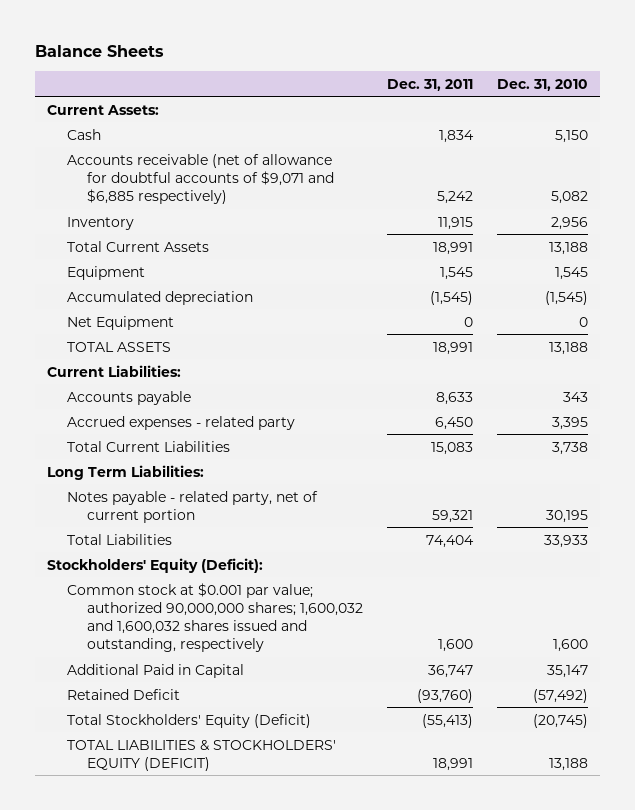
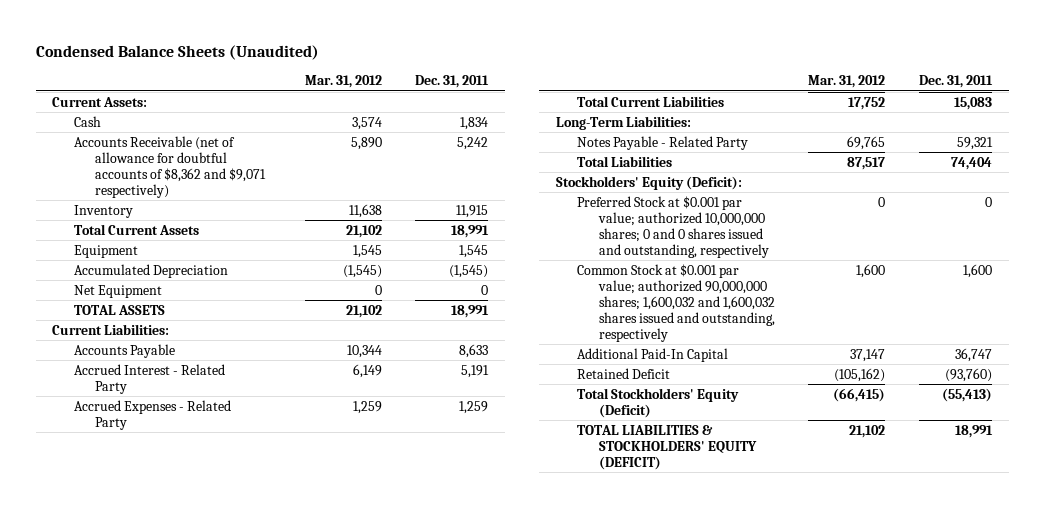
[35,44,165,57] Balance Sheets -> [35,44,319,60] Condensed Balance Sheets (Unaudited)
[497,78,589,91] Dec. 31, 2010 -> none
none -> [304,74,382,88] Mar. 31, 2012
[67,153,335,204] Accounts receivable (net of allowance for doubtful accounts of $9,071 and $6,885 respectively) -> [73,135,267,198] Accounts Receivable (net of allowance for doubtful accounts of $8,362 and $9,071 respectively)
[67,290,254,305] Accumulated depreciation -> [73,263,228,278] Accumulated Depreciation
[67,390,192,405] Accounts payable -> [73,343,175,358] Accounts Payable
none -> [73,363,225,394] Accrued Interest - Related Party
[67,415,296,430] Accrued expenses - related party -> [73,399,231,430] Accrued Expenses - Related Party
[435,416,474,430] 6,450 -> [459,400,489,414] 1,259
[47,464,205,480] Long Term Liabilities: -> [555,115,691,130] Long-Term Liabilities:
[67,490,319,523] Notes payable - related party, net of current portion -> [577,135,749,150] Notes Payable - Related Party
none -> [577,195,769,258] Preferred Stock at $0.001 par value; authorized 10,000,000 shares; 0 and 0 shares issued and outstanding, respectively
[67,582,364,652] Common stock at $0.001 par value; authorized 90,000,000 shares; 1,600,032 and 1,600,032 shares issued and outstanding, respectively -> [577,263,775,342] Common Stock at $0.001 par value; authorized 90,000,000 shares; 1,600,032 and 1,600,032 shares issued and outstanding, respectively
[67,663,245,678] Additional Paid in Capital -> [577,347,729,362] Additional Paid-In Capital

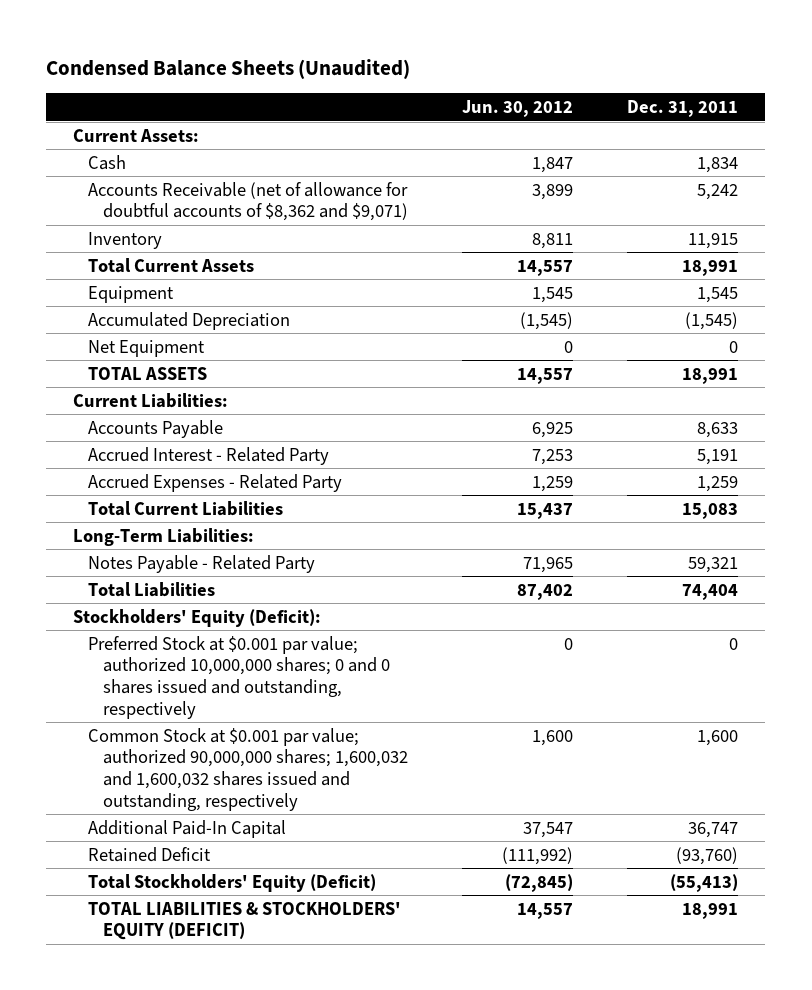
[304,74,382,88] Mar. 31, 2012 -> none
none -> [462,99,574,117] Jun. 30, 2012
[73,135,267,198] Accounts Receivable (net of allowance for doubtful accounts of $8,362 and $9,071 respectively) -> [88,181,409,222] Accounts Receivable (net of allowance for doubtful accounts of $8,362 and $9,071)

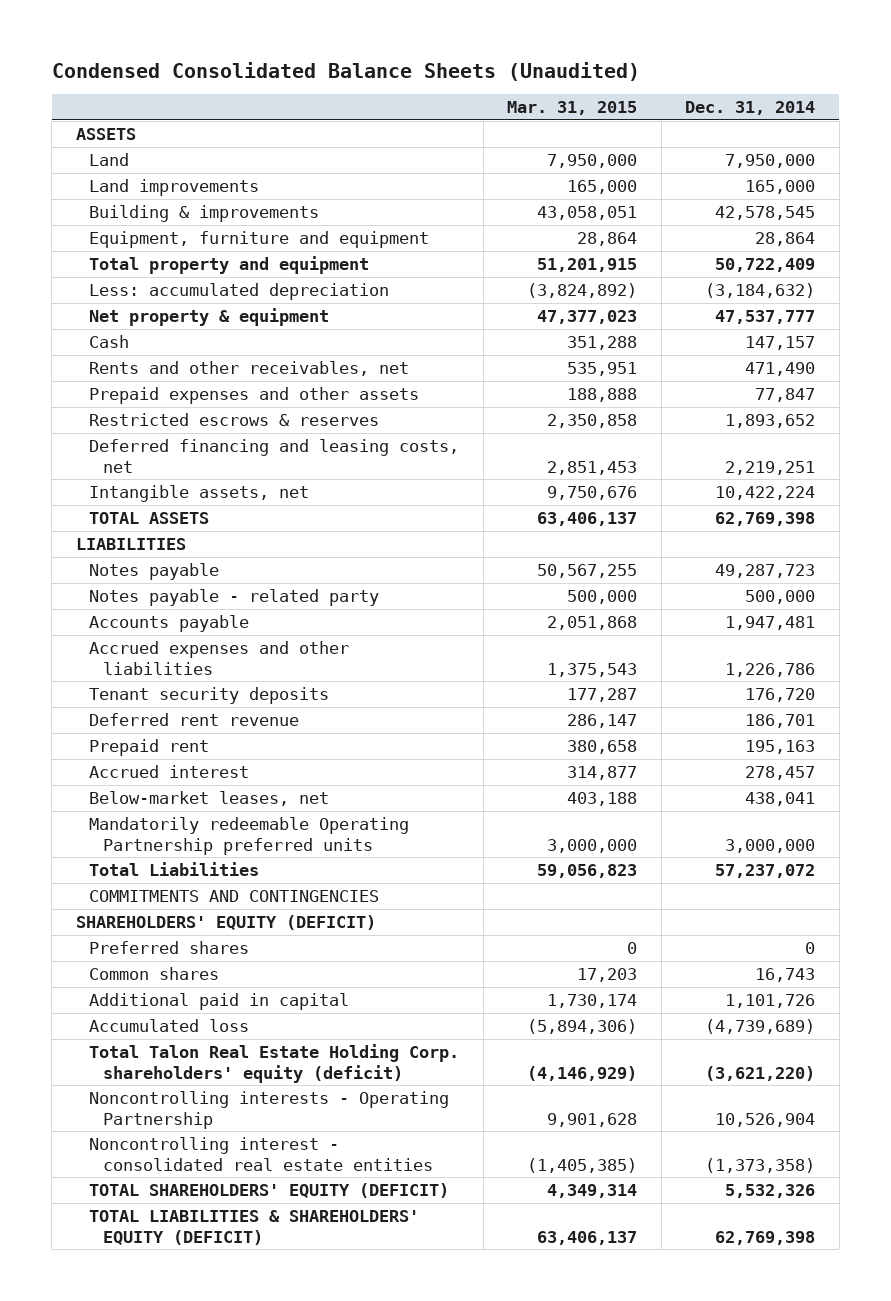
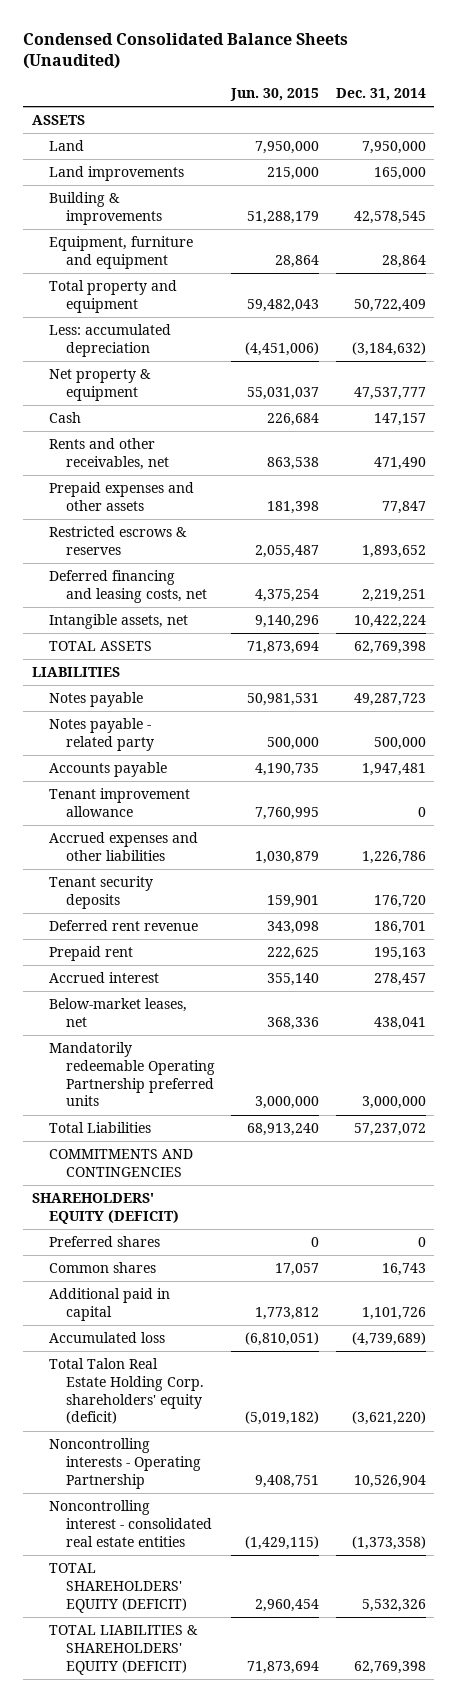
[507,101,638,116] Mar. 31, 2015 -> none
none -> [230,88,320,102] Jun. 30, 2015
none -> [48,788,190,817] Tenant improvement allowance

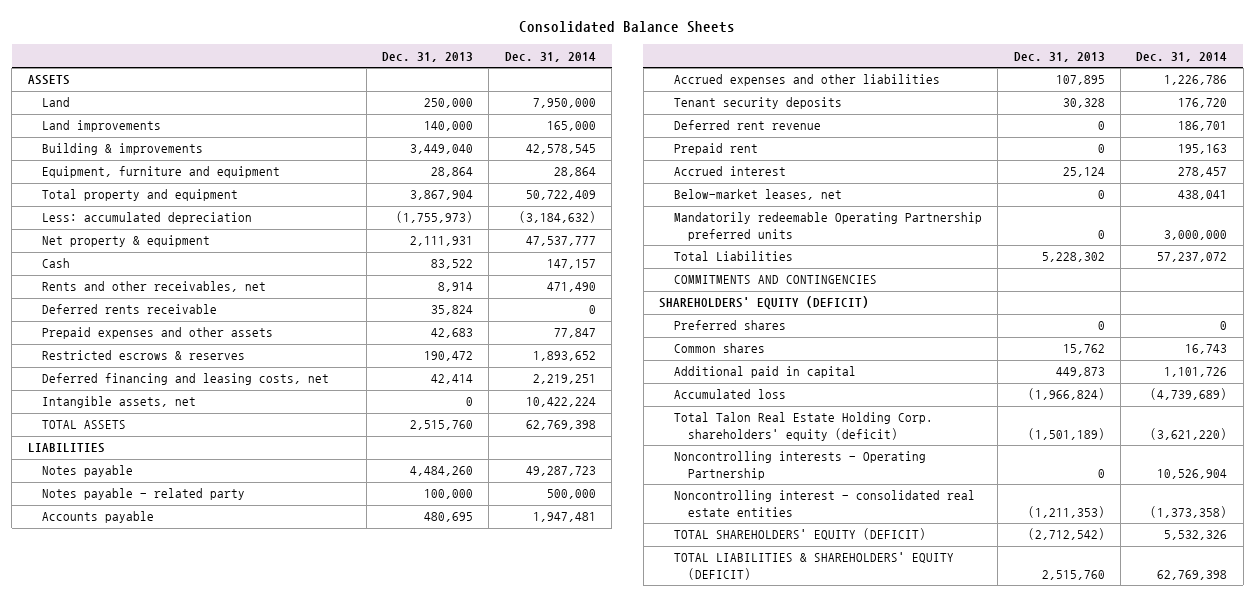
[23,32,349,70] Condensed Consolidated Balance Sheets (Unaudited) -> [519,21,736,34] Consolidated Balance Sheets
[230,88,320,102] Jun. 30, 2015 -> none
none -> [381,51,473,62] Dec. 31, 2013
none -> [42,304,218,315] Deferred rents receivable
[48,788,190,817] Tenant improvement allowance -> none

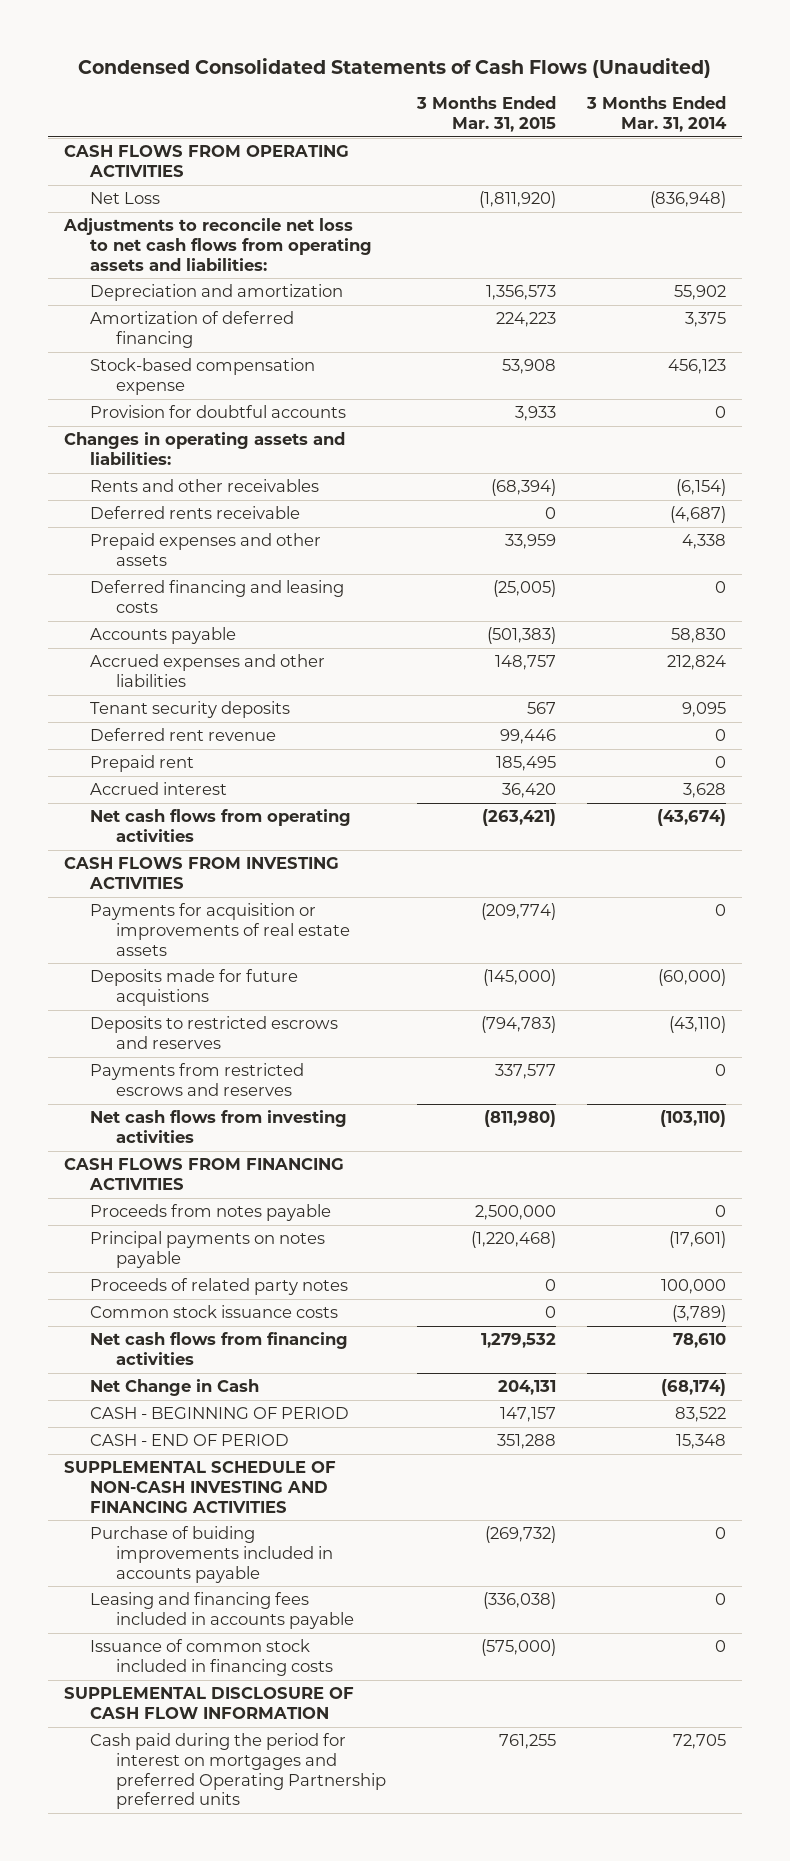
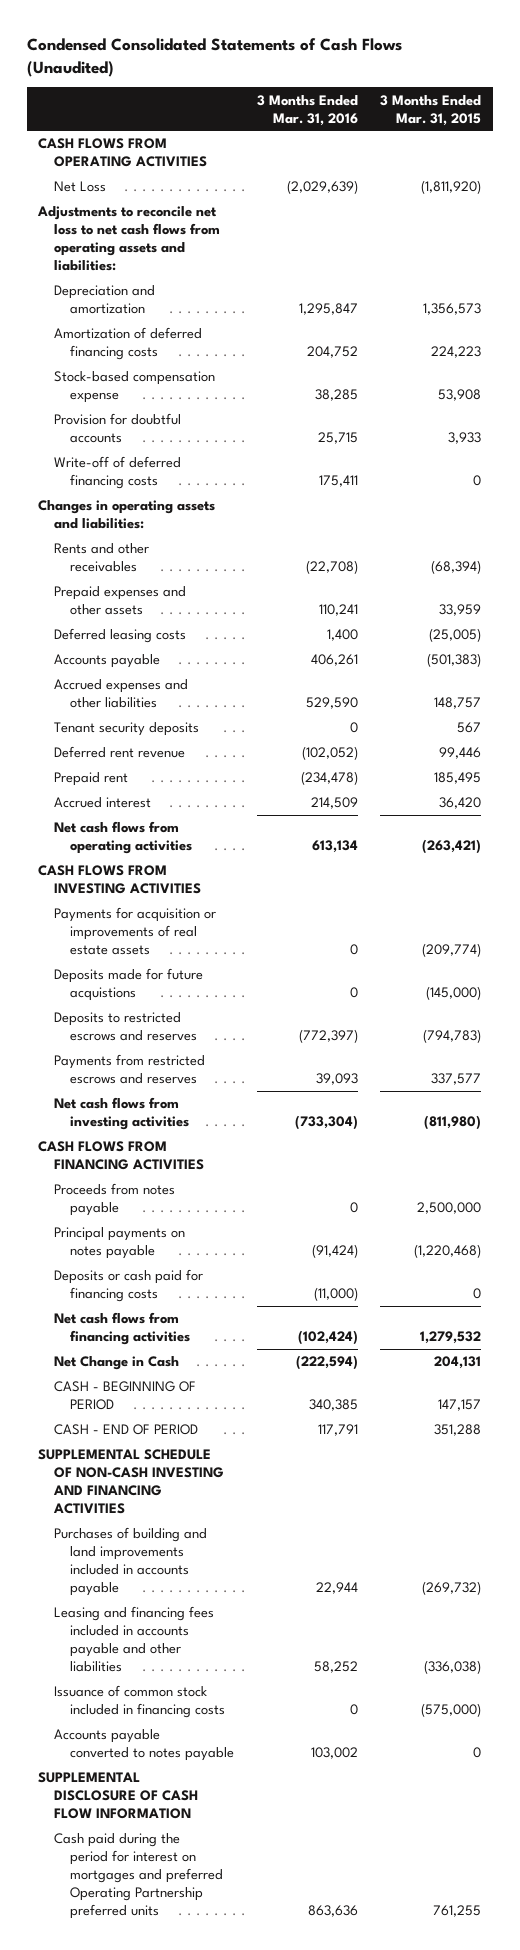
[585,96,727,133] 3 Months Ended Mar. 31, 2014 -> none
none -> [256,94,358,126] 3 Months Ended Mar. 31, 2016
[89,311,294,348] Amortization of deferred financing -> [54,327,203,361] Amortization of deferred financing costs
none -> [54,456,182,490] Write-off of deferred financing costs
[89,506,300,520] Deferred rents receivable -> none
[89,580,344,613] Deferred financing and leasing costs -> [54,628,187,644] Deferred leasing costs
[89,1278,348,1296] Proceeds of related party notes -> none
[89,1305,338,1319] Common stock issuance costs -> none
none -> [54,1269,204,1303] Deposits or cash paid for financing costs
[89,1526,333,1583] Purchase of buiding improvements included in accounts payable -> [54,1527,208,1597] Purchases of building and land improvements included in accounts payable
[89,1592,354,1629] Leasing and financing fees included in accounts payable -> [54,1606,215,1673] Leasing and financing fees included in accounts payable and other liabilities
none -> [54,1729,235,1762] Accounts payable converted to notes payable

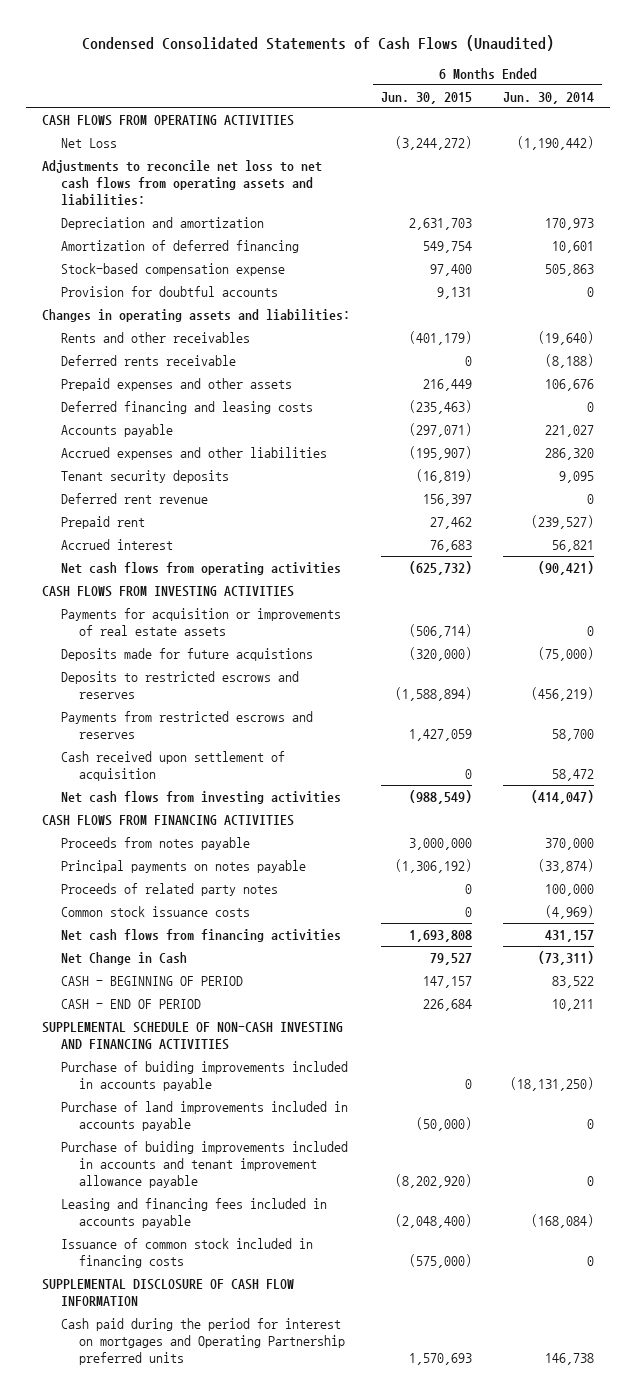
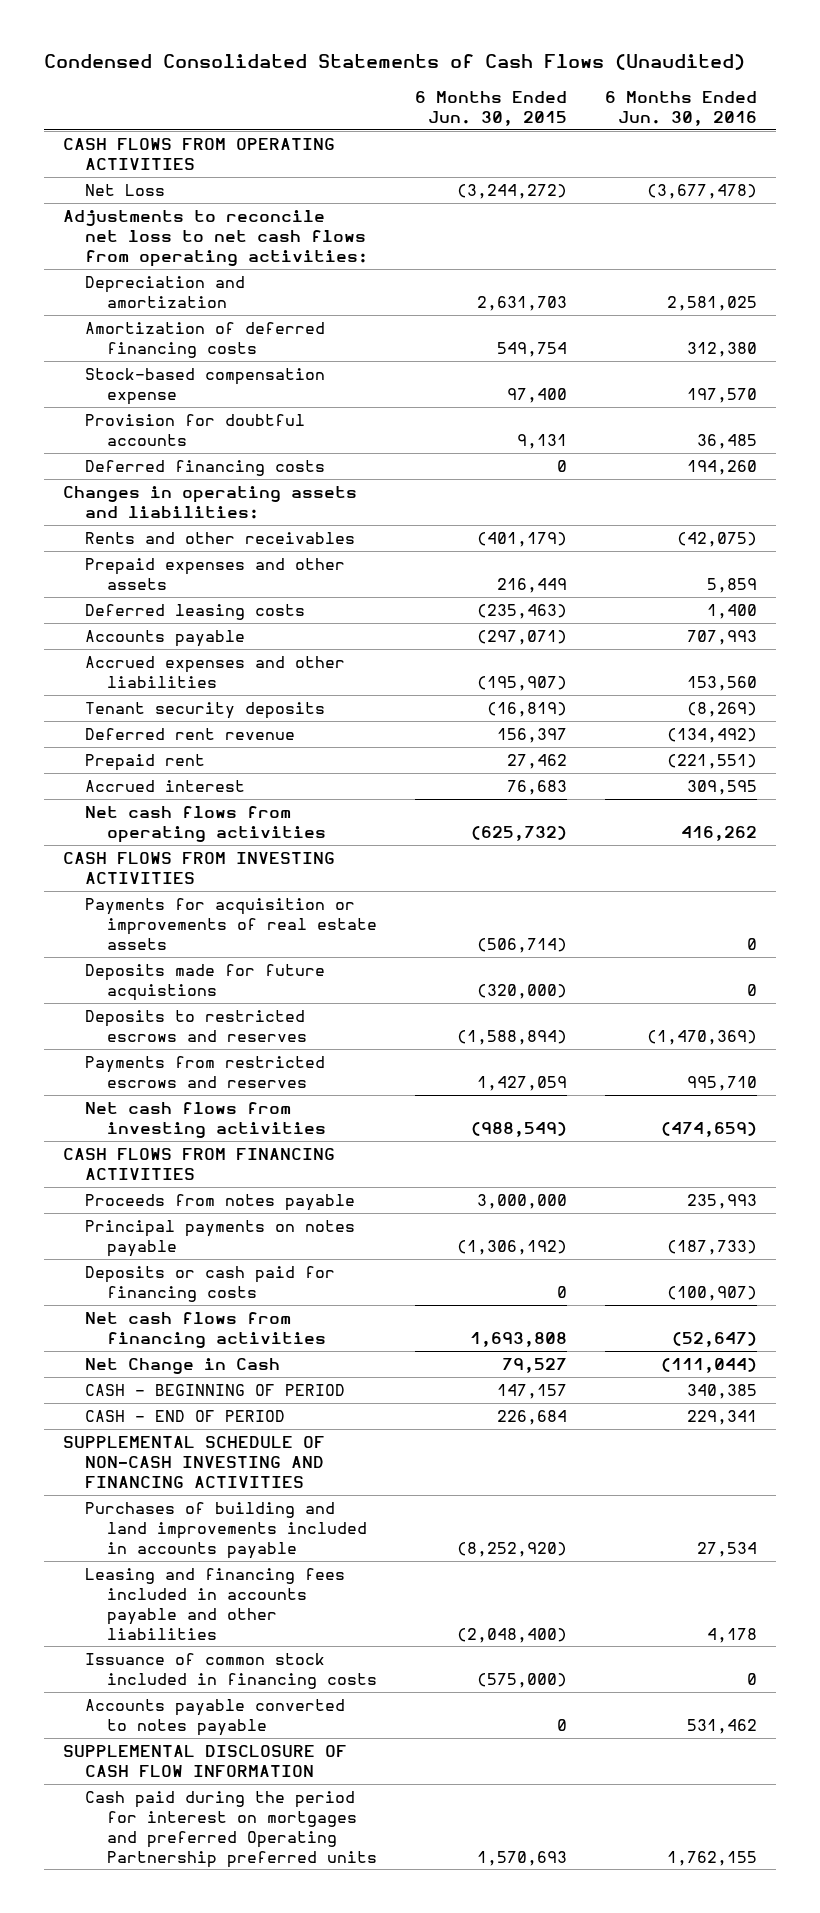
[503,91,595,104] Jun. 30, 2014 -> none
none -> [604,90,757,126] 6 Months Ended Jun. 30, 2016
[41,159,322,206] Adjustments to reconcile net loss to net cash flows from operating assets and liabilities: -> [62,209,368,267] Adjustments to reconcile net loss to net cash flows from operating activities:
[60,239,299,253] Amortization of deferred financing -> [84,321,325,358] Amortization of deferred financing costs
none -> [84,459,325,476] Deferred financing costs
[60,354,236,366] Deferred rents receivable -> none
[60,400,313,414] Deferred financing and leasing costs -> [84,603,305,620] Deferred leasing costs
[60,750,285,781] Cash received upon settlement of acquisition -> none
[60,882,278,896] Proceeds of related party notes -> none
[60,905,250,917] Common stock issuance costs -> none
none -> [84,1265,335,1302] Deposits or cash paid for financing costs
[60,1060,348,1091] Purchase of buiding improvements included in accounts payable -> none
[60,1100,348,1131] Purchase of land improvements included in accounts payable -> none
[60,1140,348,1188] Purchase of buiding improvements included in accounts and tenant improvement allowance payable -> [84,1501,368,1559] Purchases of building and land improvements included in accounts payable
[395,1173,473,1188] (8,202,920) -> [457,1541,568,1557] (8,252,920)
[60,1197,327,1228] Leasing and financing fees included in accounts payable -> [84,1567,345,1640] Leasing and financing fees included in accounts payable and other liabilities
none -> [84,1698,345,1736] Accounts payable converted to notes payable
[60,1317,346,1365] Cash paid during the period for interest on mortgages and Operating Partnership preferred units -> [84,1790,378,1868] Cash paid during the period for interest on mortgages and preferred Operating Partnership preferred units

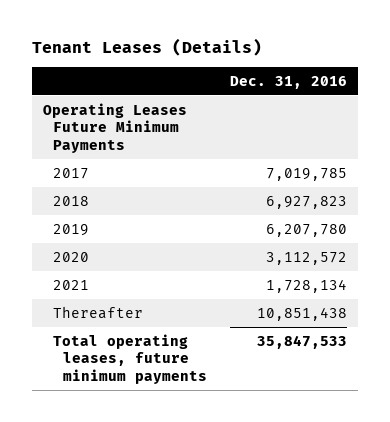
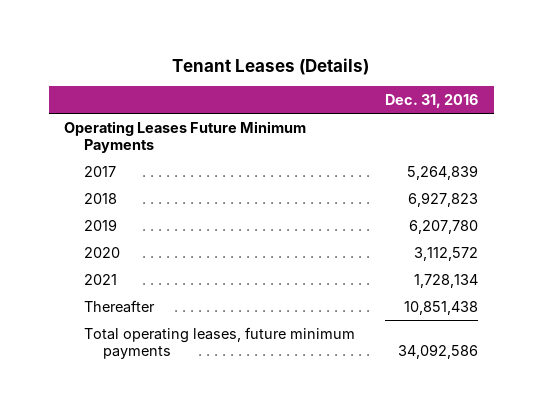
[265,167,347,181] 7,019,785 -> [407,164,479,180] 5,264,839
[256,334,347,349] 35,847,533 -> [398,344,479,360] 34,092,586

